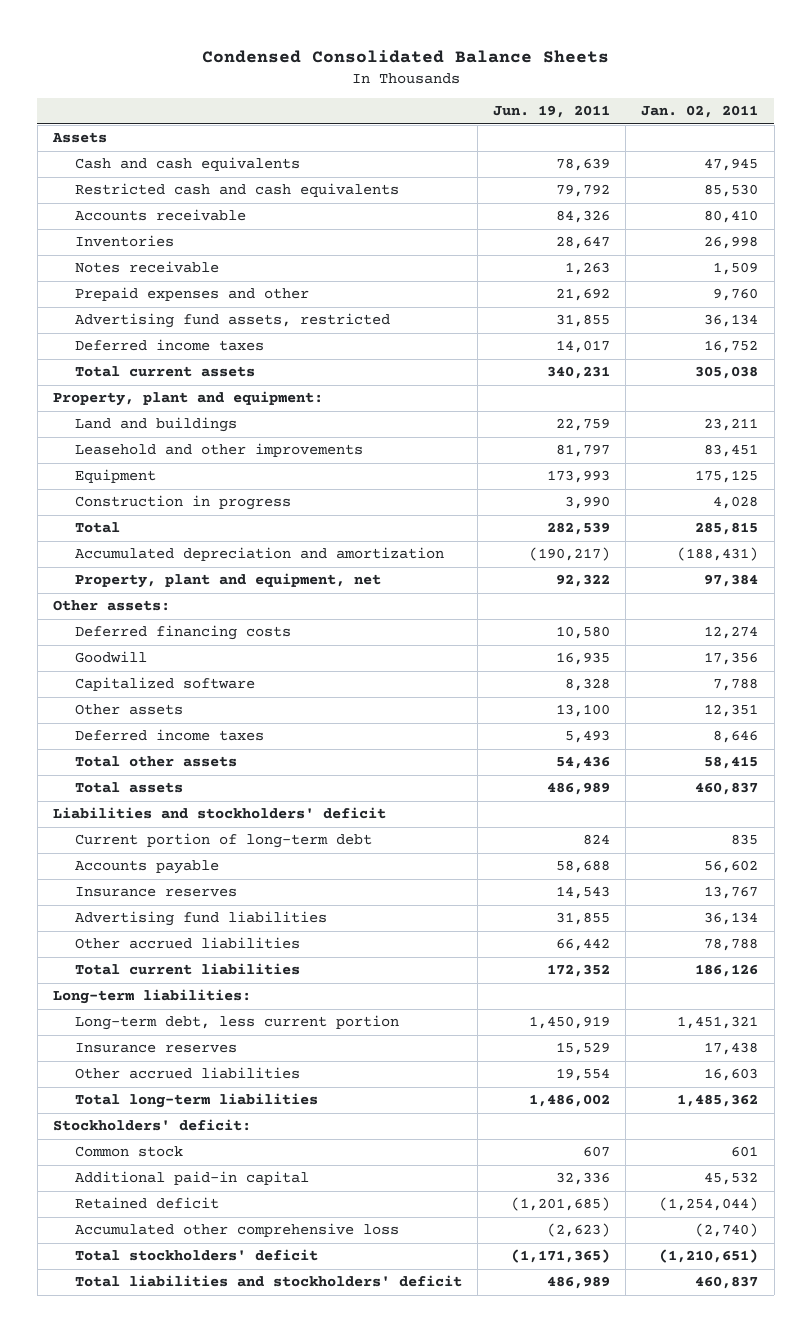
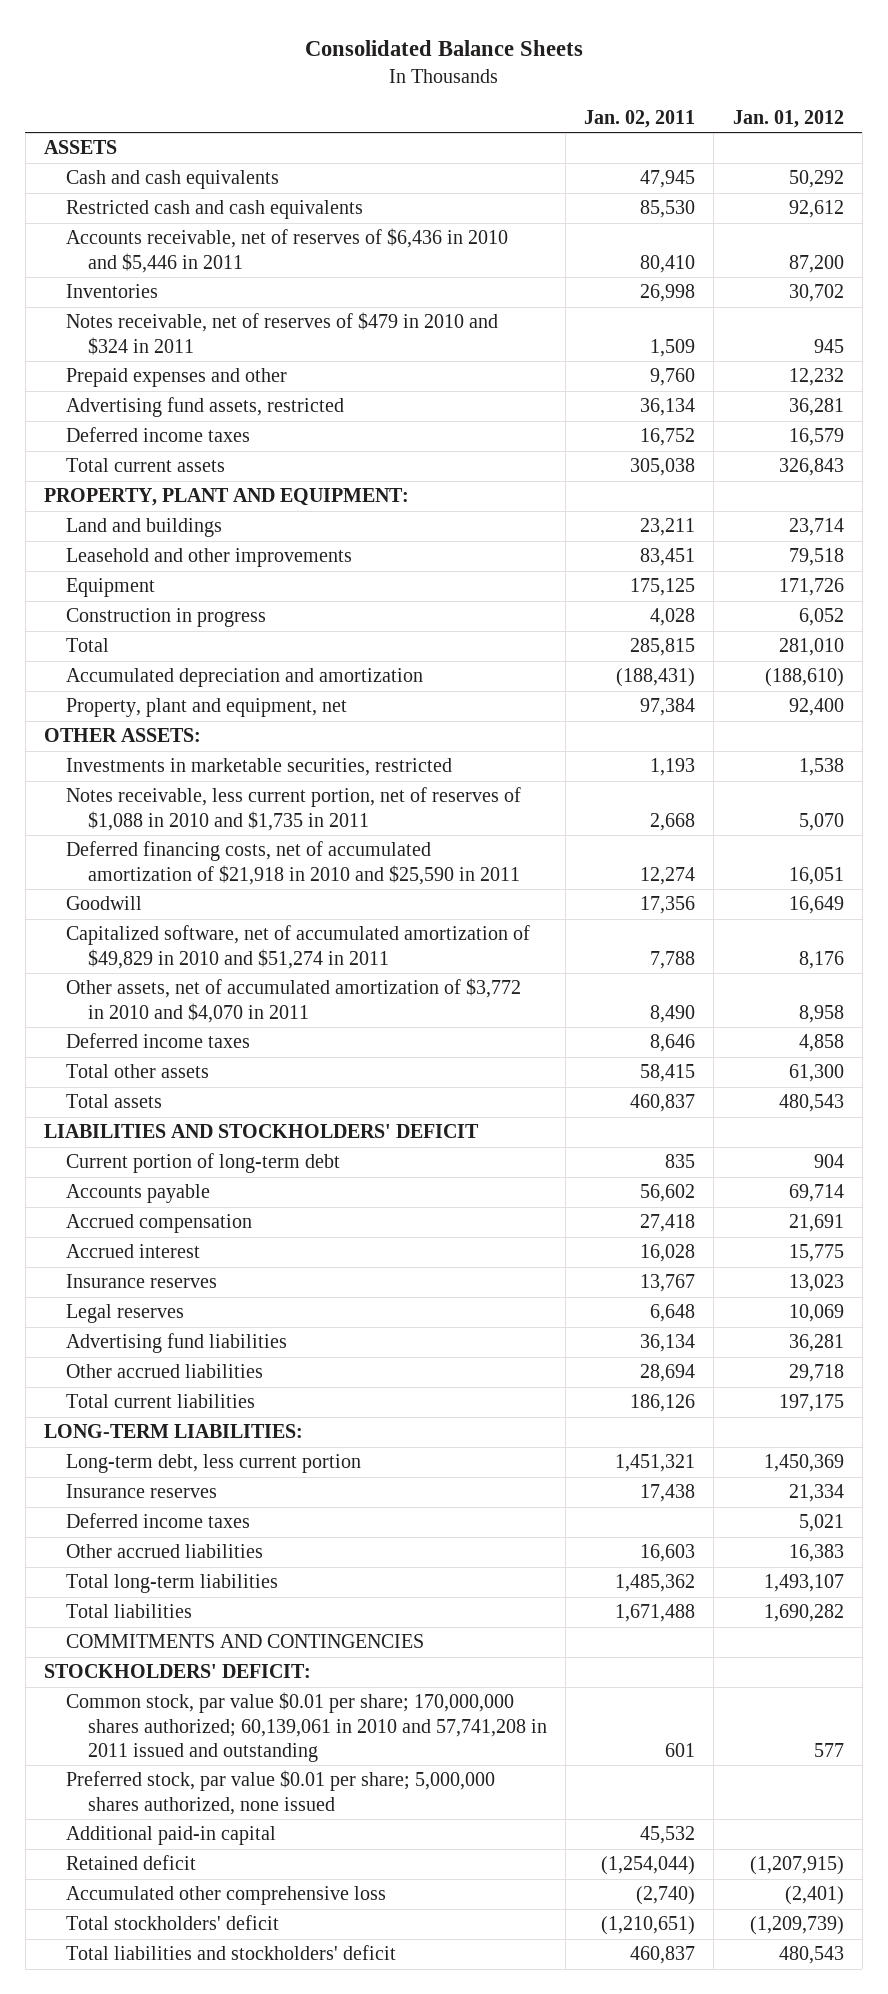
[201,49,609,63] Condensed Consolidated Balance Sheets -> [304,40,583,57] Consolidated Balance Sheets
[492,105,610,119] Jun. 19, 2011 -> none
none -> [732,109,844,128] Jan. 01, 2012
[52,132,108,144] Assets -> [44,140,118,155] ASSETS
[74,209,246,222] Accounts receivable -> [65,228,508,273] Accounts receivable, net of reserves of $6,436 in 2010 and $5,446 in 2011
[74,261,219,274] Notes receivable -> [65,312,498,355] Notes receivable, net of reserves of $479 in 2010 and $324 in 2011
[53,391,324,407] Property, plant and equipment: -> [44,488,410,507] PROPERTY, PLANT AND EQUIPMENT:
[53,600,171,612] Other assets: -> [44,728,202,743] OTHER ASSETS:
none -> [65,758,452,777] Investments in marketable securities, restricted
none -> [65,787,521,831] Notes receivable, less current portion, net of reserves of $1,088 in 2010 and $1,735 in 2011
[74,625,291,641] Deferred financing costs -> [65,841,520,885] Deferred financing costs, net of accumulated amortization of $21,918 in 2010 and $25,590 in 2011
[74,704,183,716] Other assets -> none
[74,677,255,692] Capitalized software -> [65,925,530,969] Capitalized software, net of accumulated amortization of $49,829 in 2010 and $51,274 in 2011
none -> [65,978,521,1023] Other assets, net of accumulated amortization of $3,772 in 2010 and $4,070 in 2011
[53,807,387,820] Liabilities and stockholders' deficit -> [44,1124,480,1139] LIABILITIES AND STOCKHOLDERS' DEFICIT
none -> [65,1214,252,1234] Accrued compensation
none -> [65,1244,200,1259] Accrued interest
none -> [65,1304,184,1324] Legal reserves
[704,938,759,952] 78,788 -> [640,1364,696,1383] 28,694
[53,989,252,1005] Long-term liabilities: -> [44,1424,304,1439] LONG-TERM LIABILITIES:
none -> [65,1513,250,1529] Deferred income taxes
none -> [65,1604,192,1619] Total liabilities
none -> [65,1634,424,1649] COMMITMENTS AND CONTINGENCIES
[53,1119,252,1132] Stockholders' deficit: -> [44,1664,312,1679] STOCKHOLDERS' DEFICIT:
[74,1146,183,1158] Common stock -> [65,1692,547,1762] Common stock, par value $0.01 per share; 170,000,000 shares authorized; 60,139,061 in 2010 and 57,741,208 in 2011 issued and outstanding
none -> [65,1770,495,1815] Preferred stock, par value $0.01 per share; 5,000,000 shares authorized, none issued

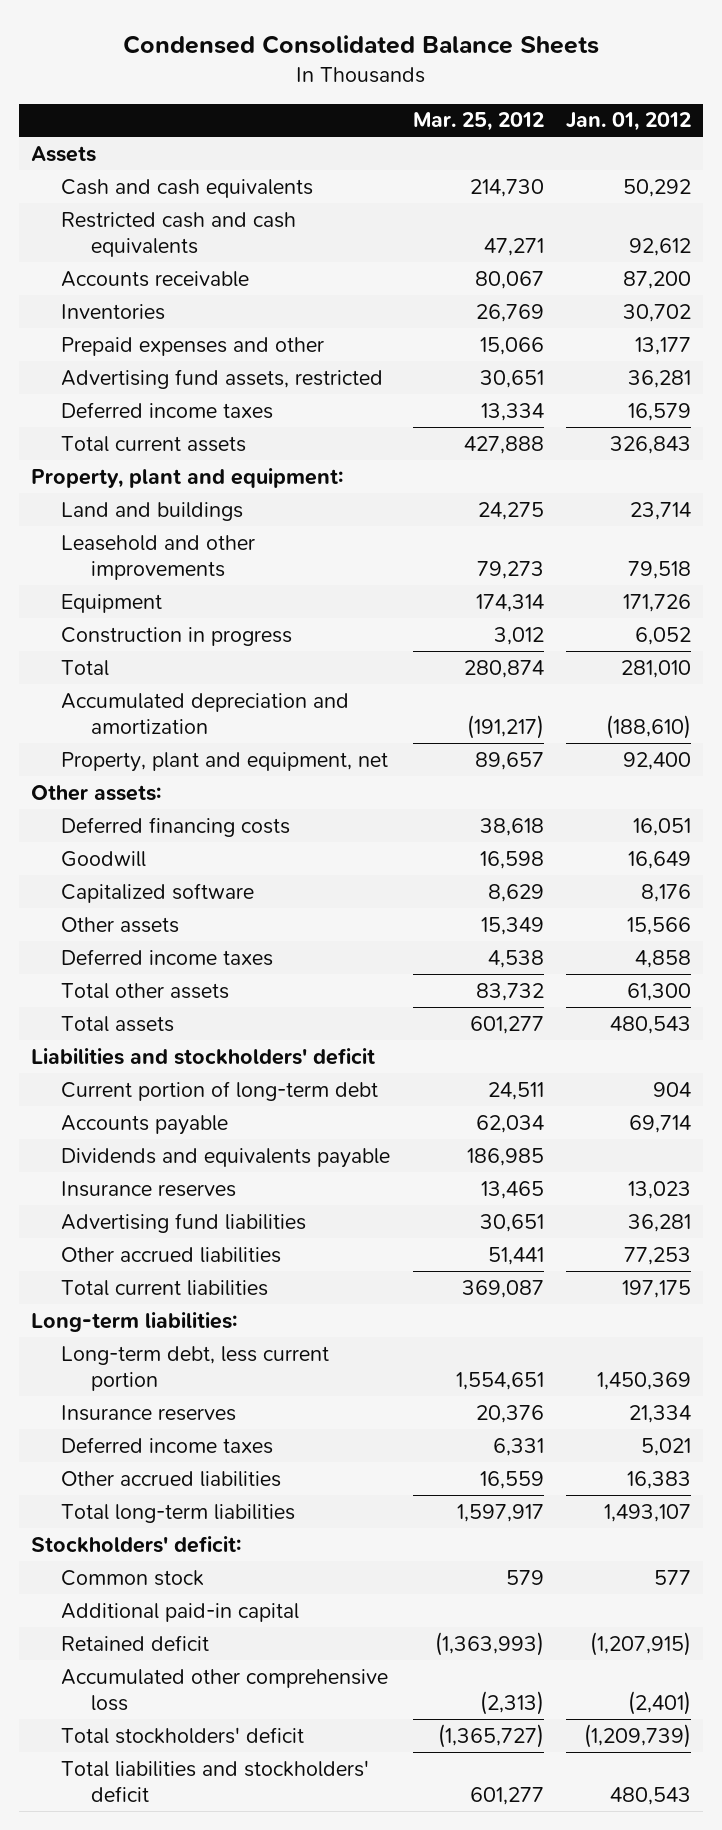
[304,40,583,57] Consolidated Balance Sheets -> [123,34,600,54] Condensed Consolidated Balance Sheets
[584,109,696,128] Jan. 02, 2011 -> none
none -> [412,112,544,132] Mar. 25, 2012
[44,140,118,155] ASSETS -> [30,145,96,162] Assets
[65,228,508,273] Accounts receivable, net of reserves of $6,436 in 2010 and $5,446 in 2011 -> [60,270,249,287] Accounts receivable
[65,312,498,355] Notes receivable, net of reserves of $479 in 2010 and $324 in 2011 -> none
[788,368,844,387] 12,232 -> [635,336,692,355] 13,177
[44,488,410,507] PROPERTY, PLANT AND EQUIPMENT: -> [30,467,343,488] Property, plant and equipment:
[65,758,452,777] Investments in marketable securities, restricted -> none
[65,787,521,831] Notes receivable, less current portion, net of reserves of $1,088 in 2010 and $1,735 in 2011 -> none
[44,728,202,743] OTHER ASSETS: -> [30,784,161,801] Other assets:
[65,841,520,885] Deferred financing costs, net of accumulated amortization of $21,918 in 2010 and $25,590 in 2011 -> [60,816,290,837] Deferred financing costs
[65,978,521,1023] Other assets, net of accumulated amortization of $3,772 in 2010 and $4,070 in 2011 -> none
[65,925,530,969] Capitalized software, net of accumulated amortization of $49,829 in 2010 and $51,274 in 2011 -> [60,882,254,903] Capitalized software
none -> [60,916,179,933] Other assets
[44,1124,480,1139] LIABILITIES AND STOCKHOLDERS' DEFICIT -> [30,1047,375,1065] Liabilities and stockholders' deficit
[65,1214,252,1234] Accrued compensation -> none
[65,1244,200,1259] Accrued interest -> none
none -> [60,1147,390,1168] Dividends and equivalents payable
[65,1304,184,1324] Legal reserves -> none
[788,1364,844,1383] 29,718 -> [624,1246,692,1265] 77,253
[44,1424,304,1439] LONG-TERM LIABILITIES: -> [30,1311,237,1332] Long-term liabilities:
[65,1604,192,1619] Total liabilities -> none
[65,1634,424,1649] COMMITMENTS AND CONTINGENCIES -> none
[65,1770,495,1815] Preferred stock, par value $0.01 per share; 5,000,000 shares authorized, none issued -> none
[44,1664,312,1679] STOCKHOLDERS' DEFICIT: -> [30,1535,241,1553] Stockholders' deficit:
[65,1692,547,1762] Common stock, par value $0.01 per share; 170,000,000 shares authorized; 60,139,061 in 2010 and 57,741,208 in 2011 issued and outstanding -> [60,1569,204,1586] Common stock

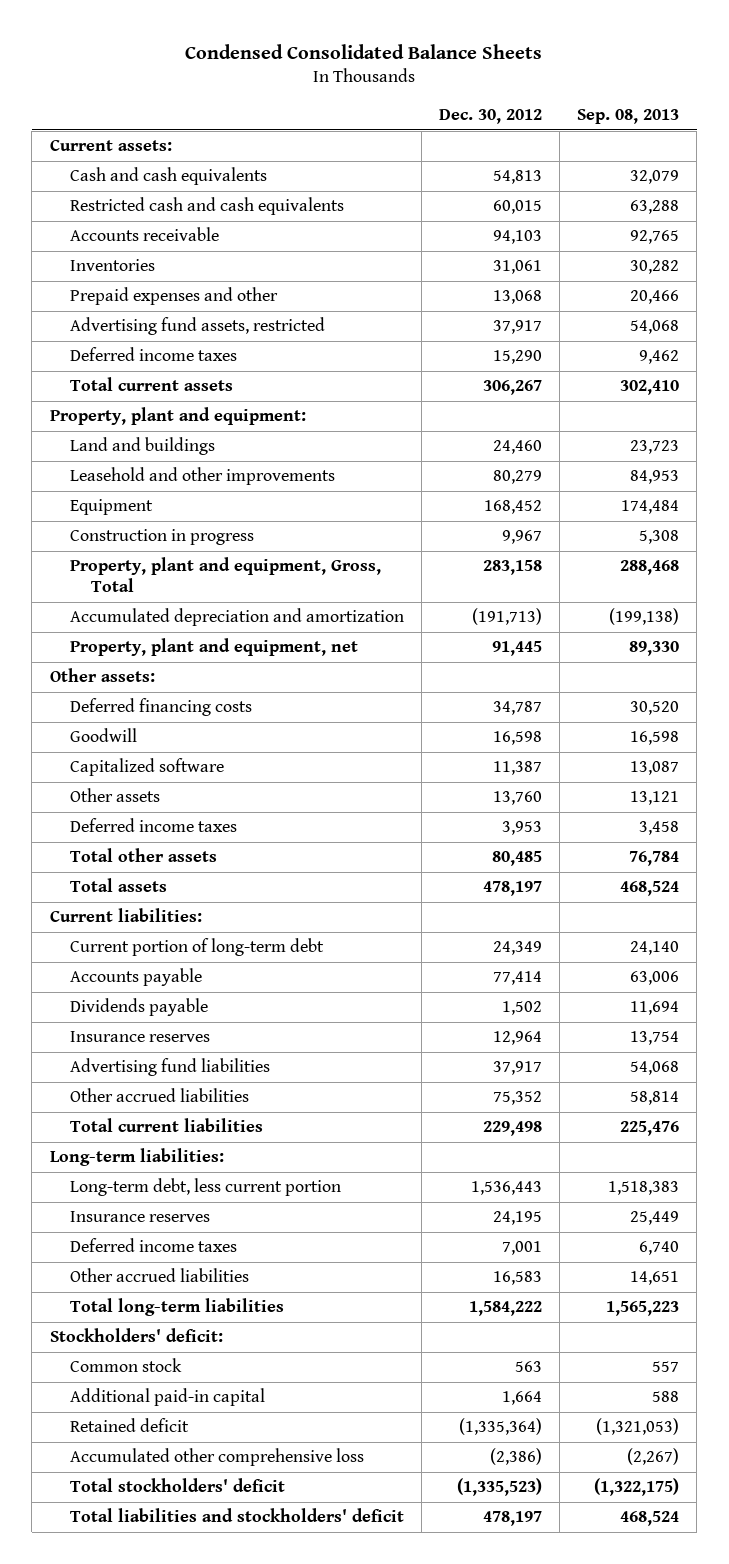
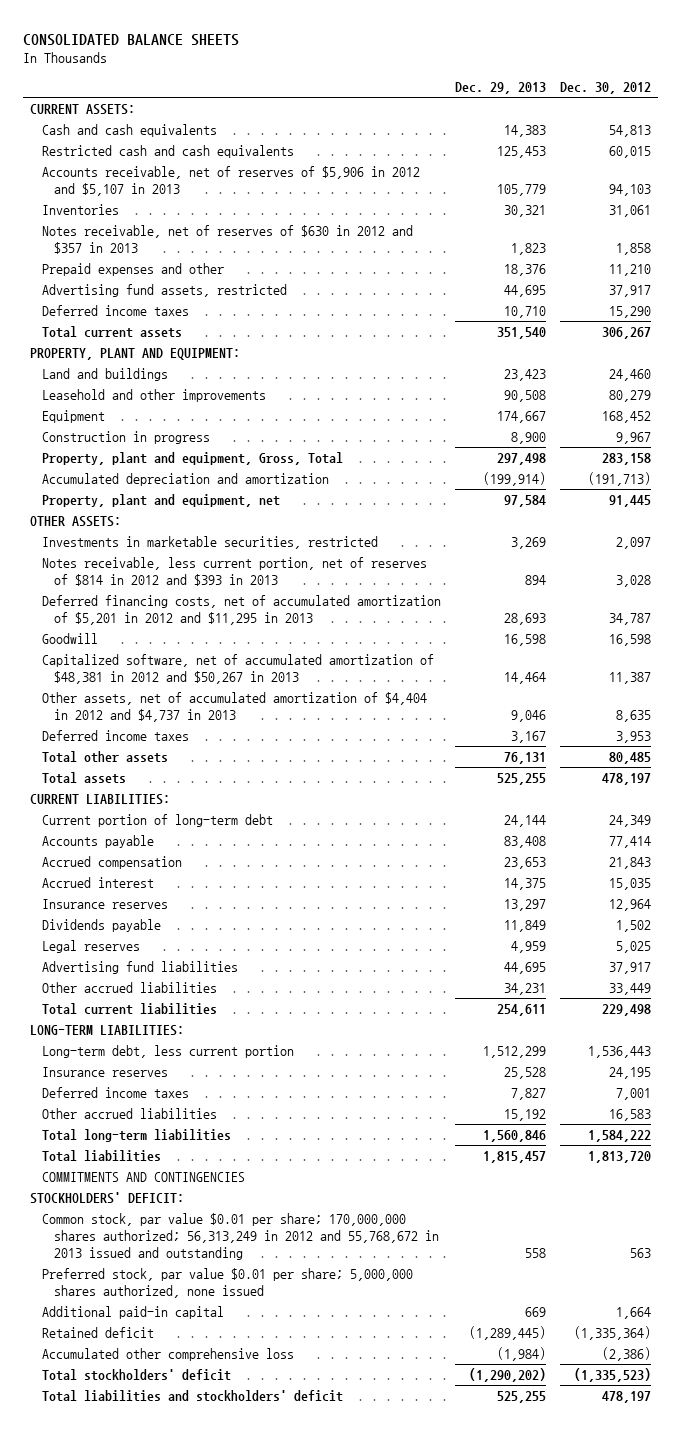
[185,43,543,59] Condensed Consolidated Balance Sheets -> [22,33,239,46] CONSOLIDATED BALANCE SHEETS
[577,108,680,124] Sep. 08, 2013 -> none
none -> [454,81,546,94] Dec. 29, 2013
[49,140,172,152] Current assets: -> [29,104,135,116] CURRENT ASSETS:
[70,227,220,242] Accounts receivable -> [41,166,420,196] Accounts receivable, net of reserves of $5,906 in 2012 and $5,107 in 2013
none -> [41,225,413,254] Notes receivable, net of reserves of $630 in 2012 and $357 in 2013
[493,290,543,305] 13,068 -> [608,264,651,277] 11,210
[49,407,306,426] Property, plant and equipment: -> [29,348,240,361] PROPERTY, PLANT AND EQUIPMENT:
[49,668,155,683] Other assets: -> [29,516,121,528] OTHER ASSETS:
none -> [41,536,378,550] Investments in marketable securities, restricted
none -> [41,557,427,586] Notes receivable, less current portion, net of reserves of $814 in 2012 and $393 in 2013
[70,698,253,717] Deferred financing costs -> [41,595,441,625] Deferred financing costs, net of accumulated amortization of $5,201 in 2012 and $11,295 in 2013
[70,788,161,803] Other assets -> none
[70,758,225,777] Capitalized software -> [41,654,434,684] Capitalized software, net of accumulated amortization of $48,381 in 2012 and $50,267 in 2013
none -> [41,692,427,722] Other assets, net of accumulated amortization of $4,404 in 2012 and $4,737 in 2013
[49,908,202,923] Current liabilities: -> [29,794,170,806] CURRENT LIABILITIES:
none -> [41,856,182,870] Accrued compensation
none -> [41,877,154,889] Accrued interest
[70,998,209,1017] Dividends payable -> [41,919,161,933] Dividends payable
none -> [41,940,140,954] Legal reserves
[493,1091,543,1106] 75,352 -> [608,983,651,996] 33,449
[49,1148,224,1167] Long-term liabilities: -> [29,1025,184,1037] LONG-TERM LIABILITIES:
none -> [41,1150,161,1163] Total liabilities
none -> [41,1172,245,1183] COMMITMENTS AND CONTINGENCIES
[49,1328,223,1343] Stockholders' deficit: -> [29,1192,184,1205] STOCKHOLDERS' DEFICIT:
[70,1358,183,1373] Common stock -> [41,1213,439,1260] Common stock, par value $0.01 per share; 170,000,000 shares authorized; 56,313,249 in 2012 and 55,768,672 in 2013 issued and outstanding
none -> [41,1268,413,1298] Preferred stock, par value $0.01 per share; 5,000,000 shares authorized, none issued

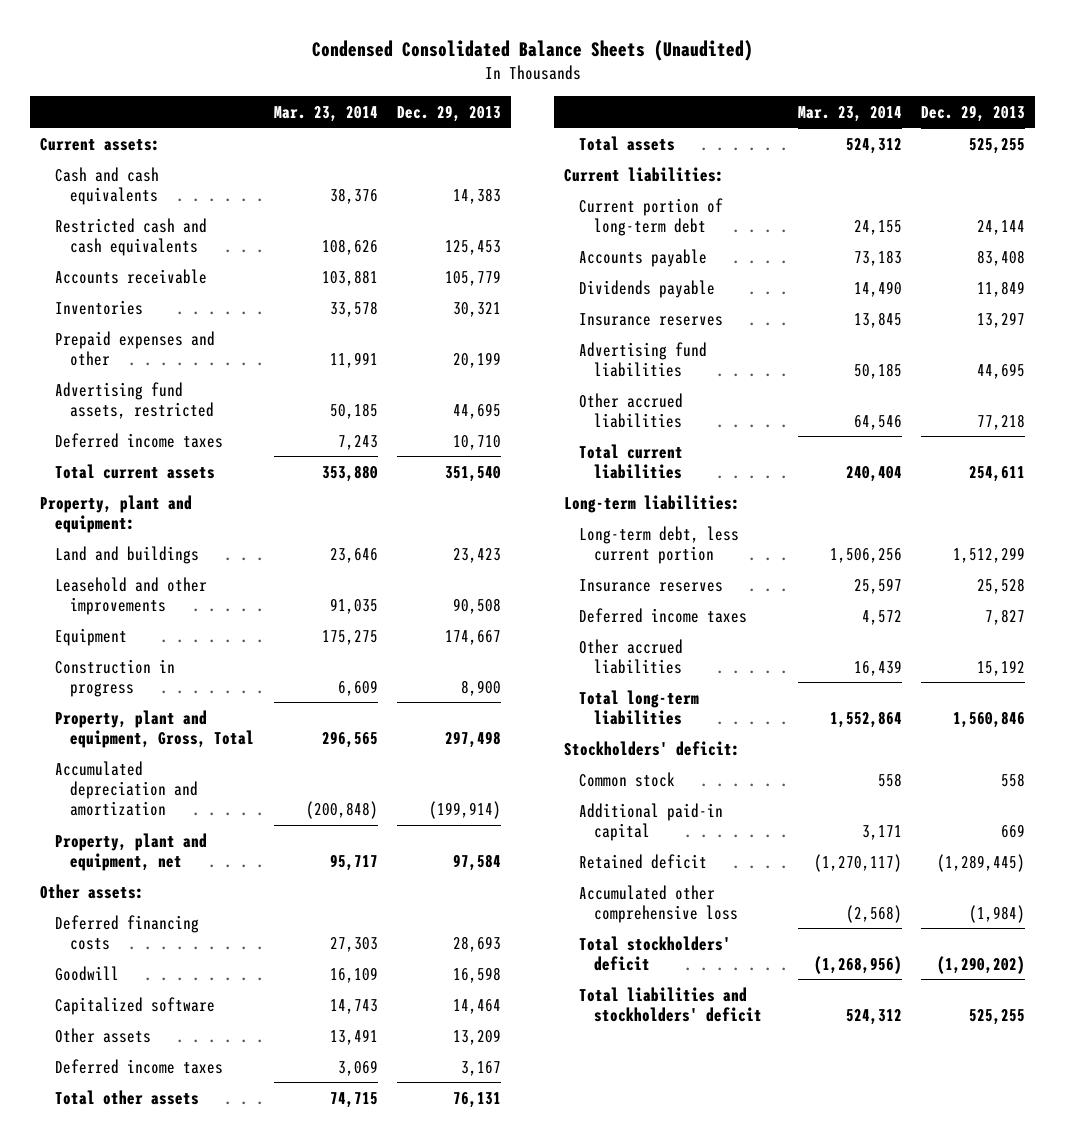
[22,33,239,46] CONSOLIDATED BALANCE SHEETS -> [311,40,753,62] Condensed Consolidated Balance Sheets (Unaudited)
[559,81,651,94] Dec. 30, 2012 -> none
none -> [273,105,378,122] Mar. 23, 2014
[29,104,135,116] CURRENT ASSETS: -> [39,137,160,151] Current assets:
[41,166,420,196] Accounts receivable, net of reserves of $5,906 in 2012 and $5,107 in 2013 -> [54,268,207,284] Accounts receivable
[41,225,413,254] Notes receivable, net of reserves of $630 in 2012 and $357 in 2013 -> none
[503,264,546,277] 18,376 -> [453,351,502,368] 20,199
[29,348,240,361] PROPERTY, PLANT AND EQUIPMENT: -> [39,494,192,533] Property, plant and equipment:
[41,536,378,550] Investments in marketable securities, restricted -> none
[41,557,427,586] Notes receivable, less current portion, net of reserves of $814 in 2012 and $393 in 2013 -> none
[29,516,121,528] OTHER ASSETS: -> [39,883,144,899] Other assets:
[41,595,441,625] Deferred financing costs, net of accumulated amortization of $5,201 in 2012 and $11,295 in 2013 -> [54,914,199,950] Deferred financing costs
[41,692,427,722] Other assets, net of accumulated amortization of $4,404 in 2012 and $4,737 in 2013 -> none
[41,654,434,684] Capitalized software, net of accumulated amortization of $48,381 in 2012 and $50,267 in 2013 -> [54,996,215,1015] Capitalized software
none -> [54,1027,151,1043] Other assets
[29,794,170,806] CURRENT LIABILITIES: -> [563,166,724,182] Current liabilities:
[41,856,182,870] Accrued compensation -> none
[41,877,154,889] Accrued interest -> none
[41,940,140,954] Legal reserves -> none
[41,899,168,910] Insurance reserves -> [578,312,723,326] Insurance reserves
[503,983,546,996] 34,231 -> [977,413,1026,430] 77,218
[29,1025,184,1037] LONG-TERM LIABILITIES: -> [563,494,740,513] Long-term liabilities:
[41,1150,161,1163] Total liabilities -> none
[41,1172,245,1183] COMMITMENTS AND CONTINGENCIES -> none
[41,1268,413,1298] Preferred stock, par value $0.01 per share; 5,000,000 shares authorized, none issued -> none
[29,1192,184,1205] STOCKHOLDERS' DEFICIT: -> [563,740,740,756] Stockholders' deficit:
[41,1213,439,1260] Common stock, par value $0.01 per share; 170,000,000 shares authorized; 56,313,249 in 2012 and 55,768,672 in 2013 issued and outstanding -> [578,771,675,787] Common stock

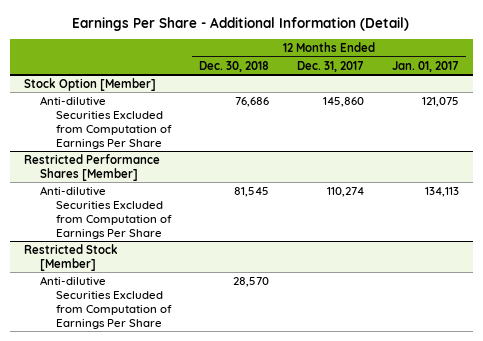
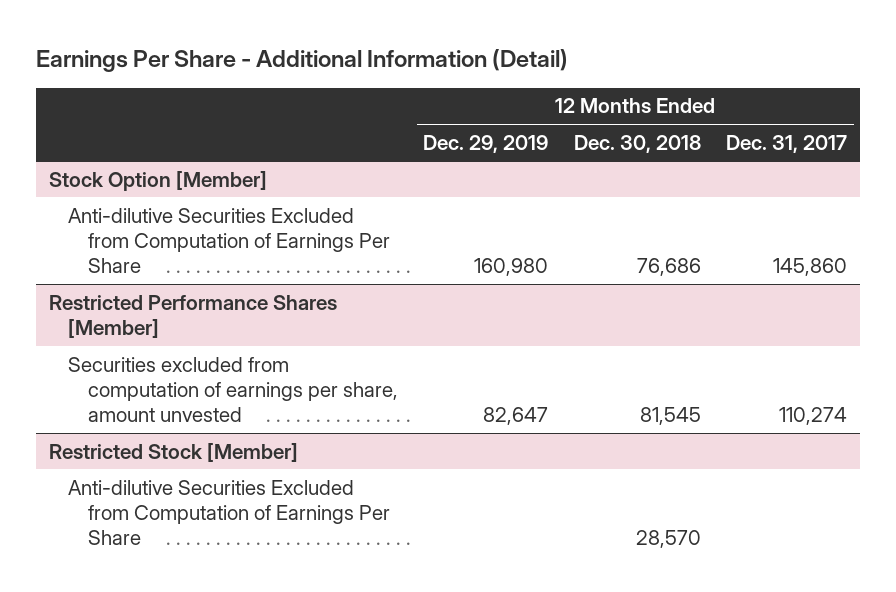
[392,60,460,72] Jan. 01, 2017 -> none
none -> [423,134,549,153] Dec. 29, 2019
[40,185,173,239] Anti-dilutive Securities Excluded from Computation of Earnings Per Share -> [68,356,398,422] Securities excluded from computation of earnings per share, amount unvested

